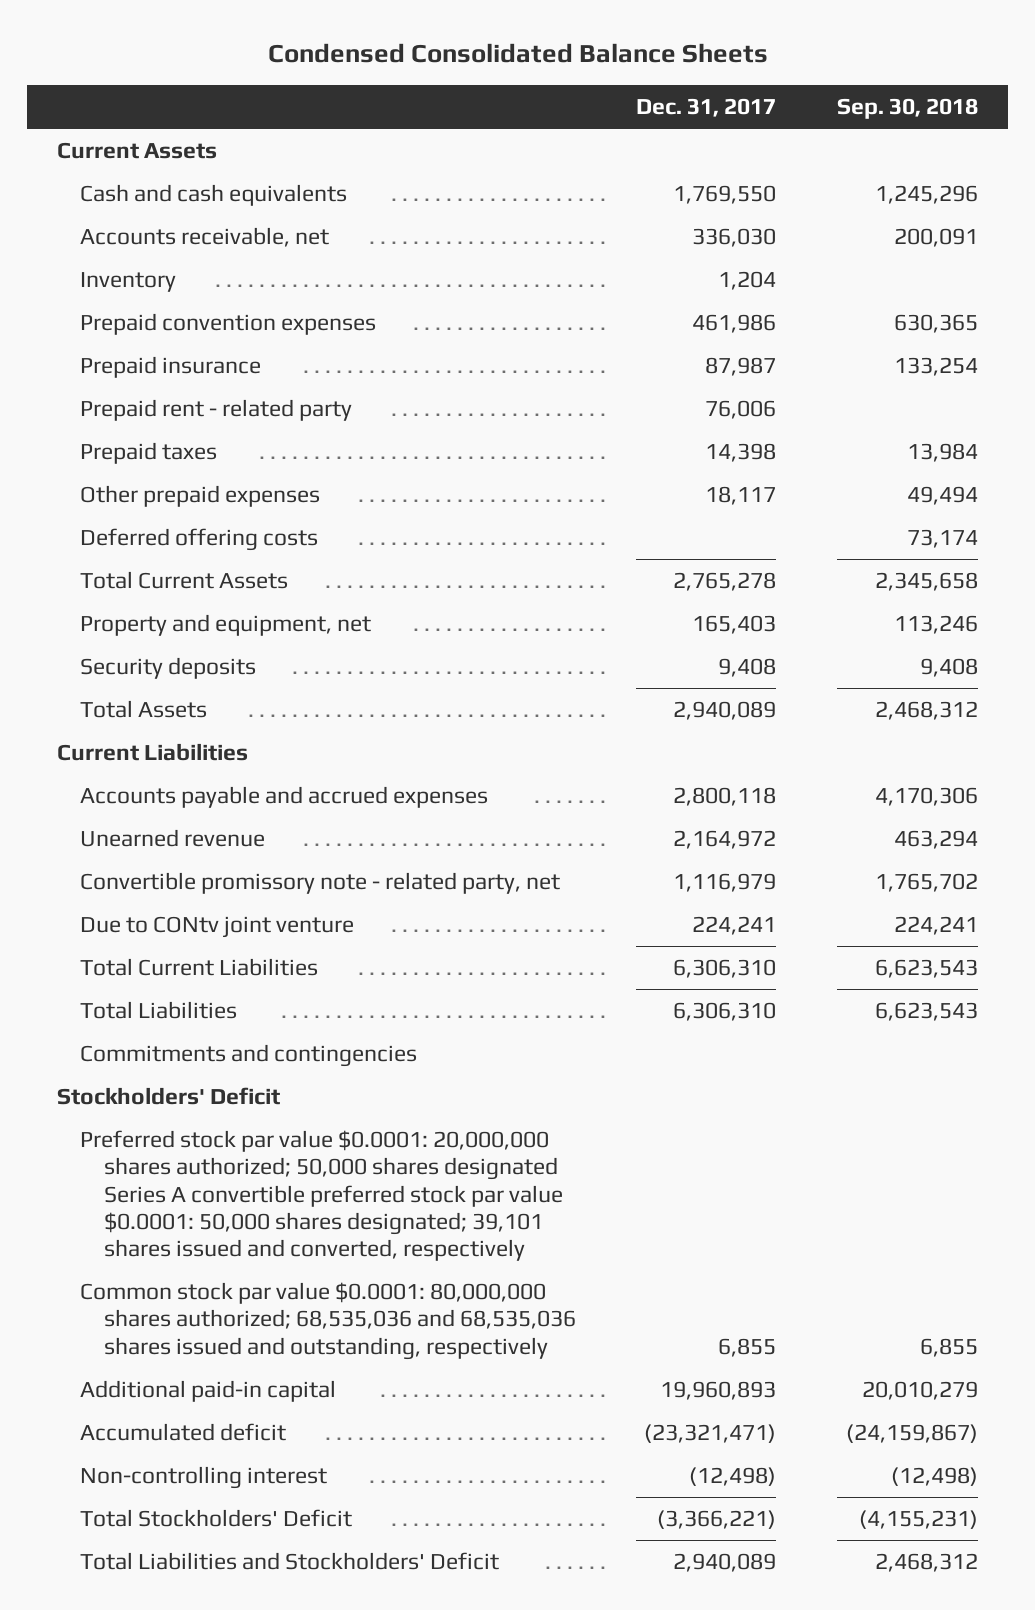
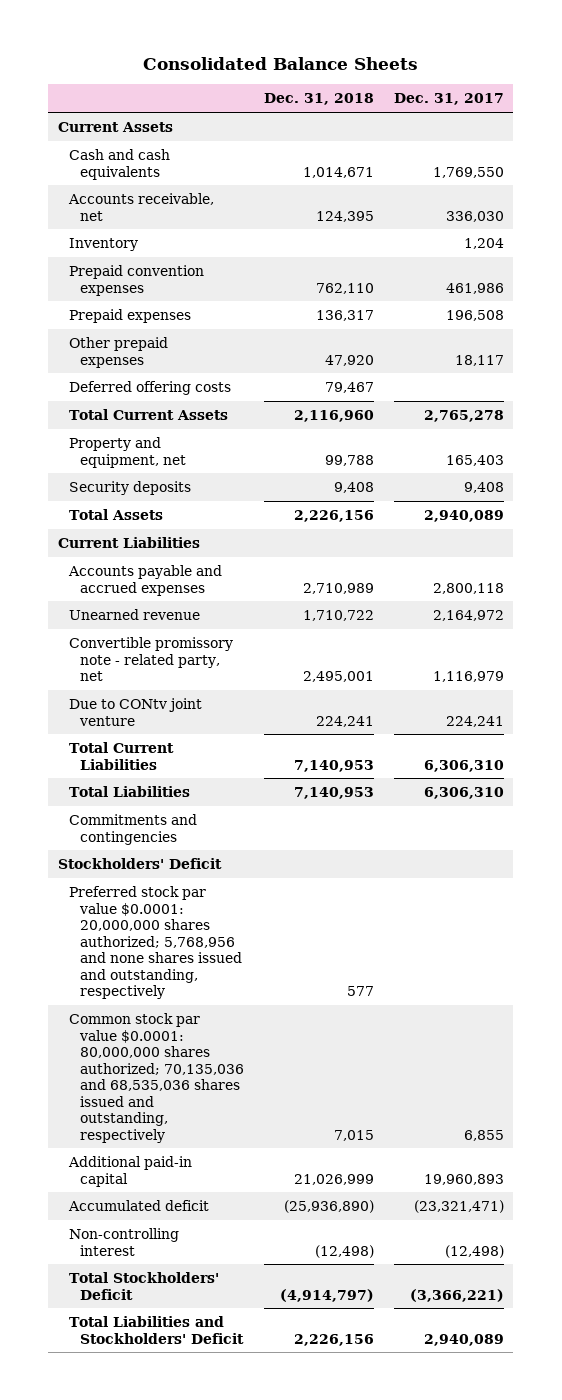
[267,43,768,64] Condensed Consolidated Balance Sheets -> [142,57,418,71] Consolidated Balance Sheets
[836,98,978,120] Sep. 30, 2018 -> none
none -> [263,93,374,106] Dec. 31, 2018
[80,356,262,379] Prepaid insurance -> none
[80,399,353,422] Prepaid rent - related party -> none
[80,442,218,465] Prepaid taxes -> none
none -> [69,309,192,324] Prepaid expenses
[80,1130,563,1262] Preferred stock par value $0.0001: 20,000,000 shares authorized; 50,000 shares designated Series A convertible preferred stock par value $0.0001: 50,000 shares designated; 39,101 shares issued and converted, respectively -> [69,886,243,1000] Preferred stock par value $0.0001: 20,000,000 shares authorized; 5,768,956 and none shares issued and outstanding, respectively
[80,1282,576,1360] Common stock par value $0.0001: 80,000,000 shares authorized; 68,535,036 and 68,535,036 shares issued and outstanding, respectively -> [69,1013,245,1143] Common stock par value $0.0001: 80,000,000 shares authorized; 70,135,036 and 68,535,036 shares issued and outstanding, respectively

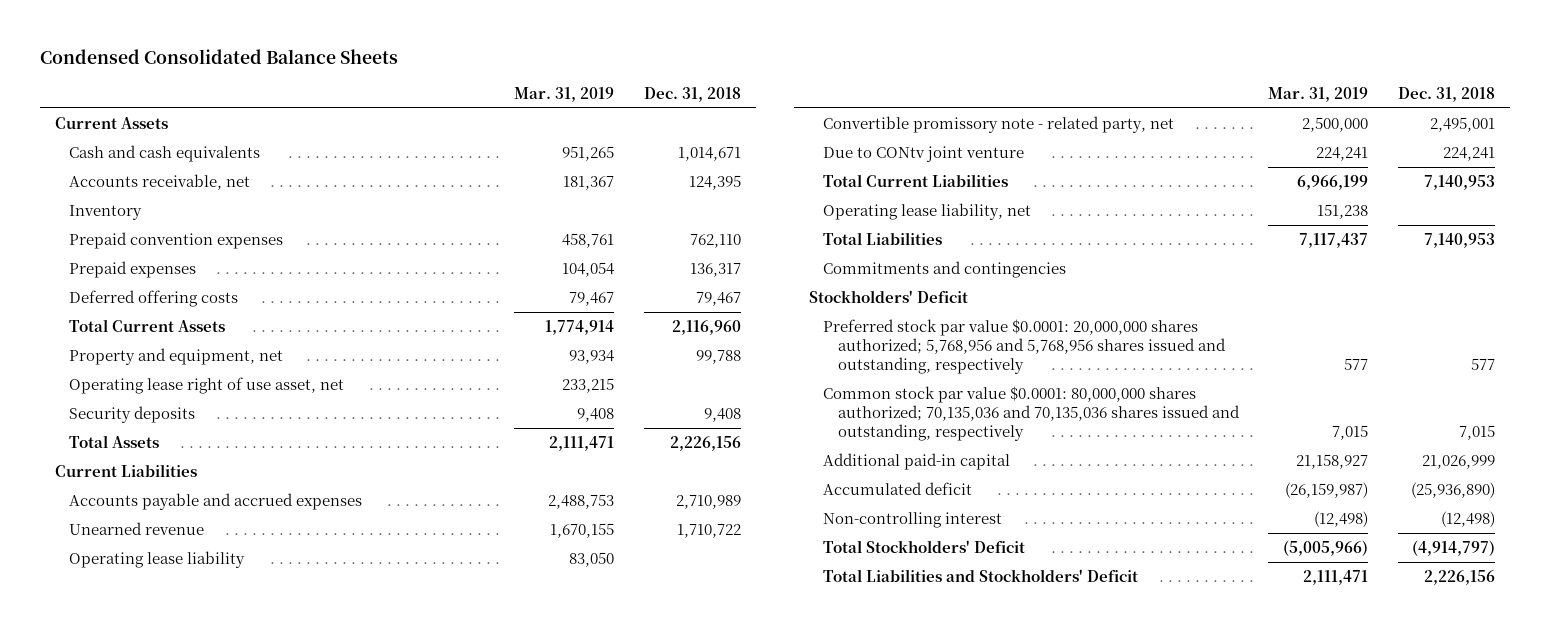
[142,57,418,71] Consolidated Balance Sheets -> [39,48,398,64] Condensed Consolidated Balance Sheets
[393,93,504,106] Dec. 31, 2017 -> none
none -> [514,86,615,102] Mar. 31, 2019
[69,337,169,368] Other prepaid expenses -> none
none -> [69,376,345,394] Operating lease right of use asset, net
none -> [69,550,246,568] Operating lease liability
none -> [823,202,1032,220] Operating lease liability, net
[69,886,243,1000] Preferred stock par value $0.0001: 20,000,000 shares authorized; 5,768,956 and none shares issued and outstanding, respectively -> [823,318,1226,375] Preferred stock par value $0.0001: 20,000,000 shares authorized; 5,768,956 and 5,768,956 shares issued and outstanding, respectively
[69,1013,245,1143] Common stock par value $0.0001: 80,000,000 shares authorized; 70,135,036 and 68,535,036 shares issued and outstanding, respectively -> [823,385,1240,442] Common stock par value $0.0001: 80,000,000 shares authorized; 70,135,036 and 70,135,036 shares issued and outstanding, respectively

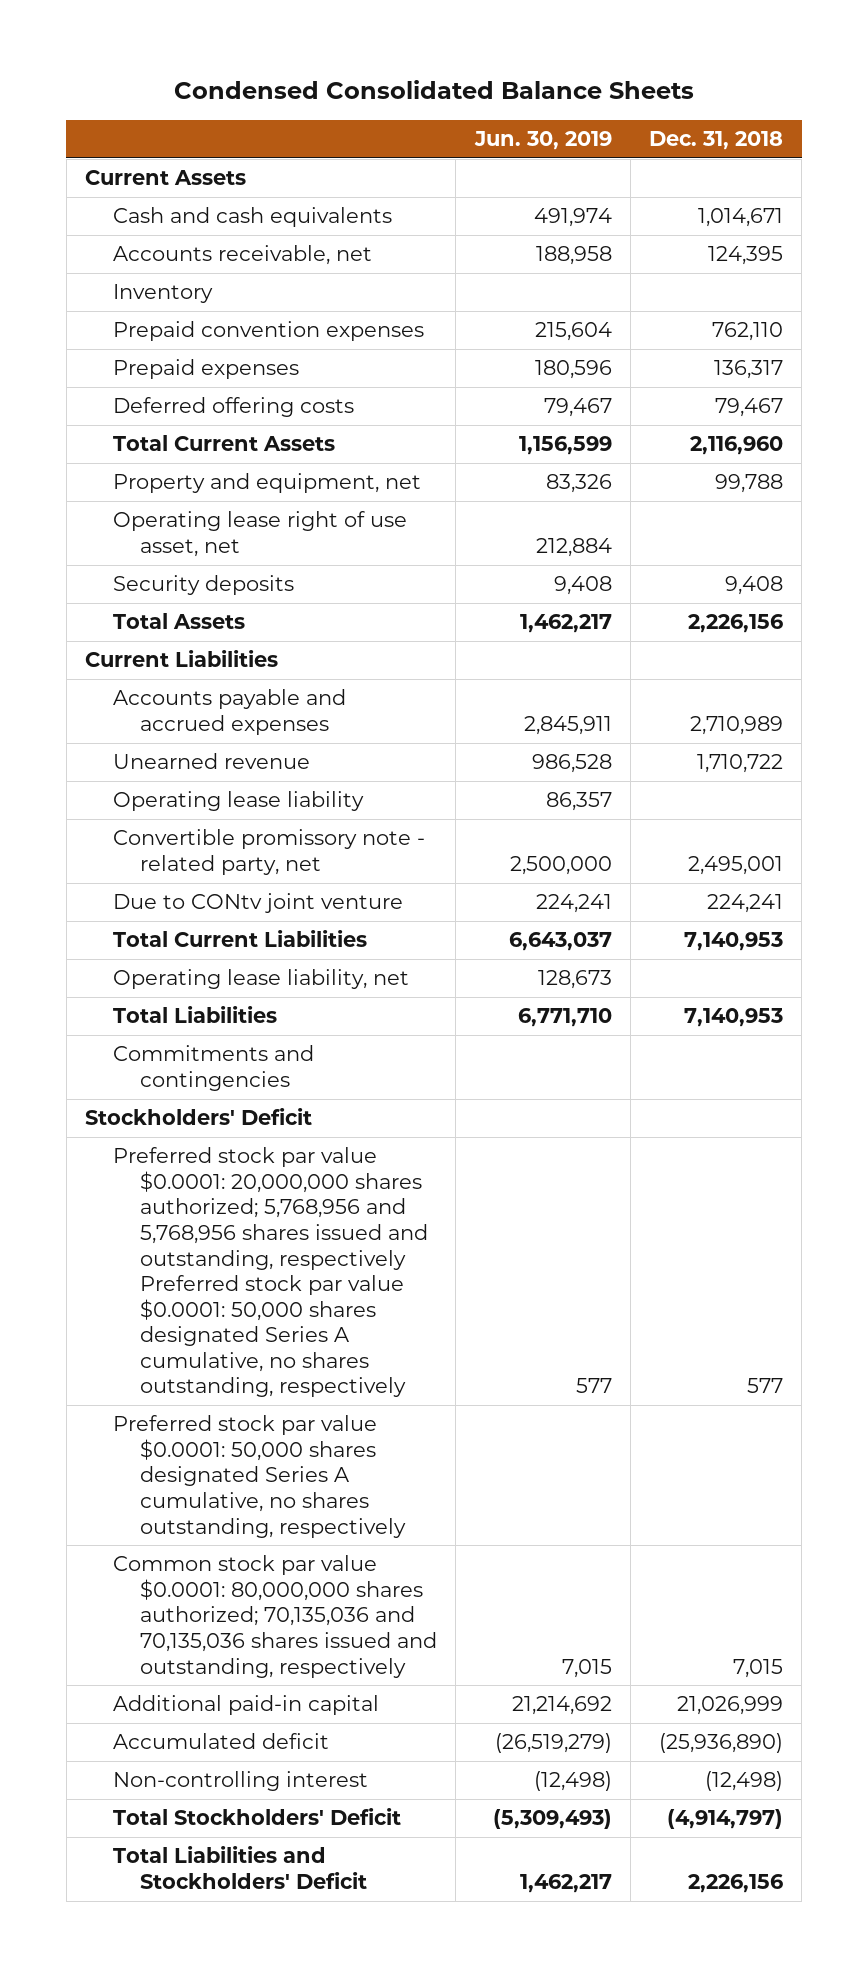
[514,86,615,102] Mar. 31, 2019 -> none
none -> [473,131,612,151] Jun. 30, 2019
[823,318,1226,375] Preferred stock par value $0.0001: 20,000,000 shares authorized; 5,768,956 and 5,768,956 shares issued and outstanding, respectively -> [112,1147,429,1398] Preferred stock par value $0.0001: 20,000,000 shares authorized; 5,768,956 and 5,768,956 shares issued and outstanding, respectively Preferred stock par value $0.0001: 50,000 shares designated Series A cumulative, no shares outstanding, respectively
none -> [112,1415,407,1538] Preferred stock par value $0.0001: 50,000 shares designated Series A cumulative, no shares outstanding, respectively

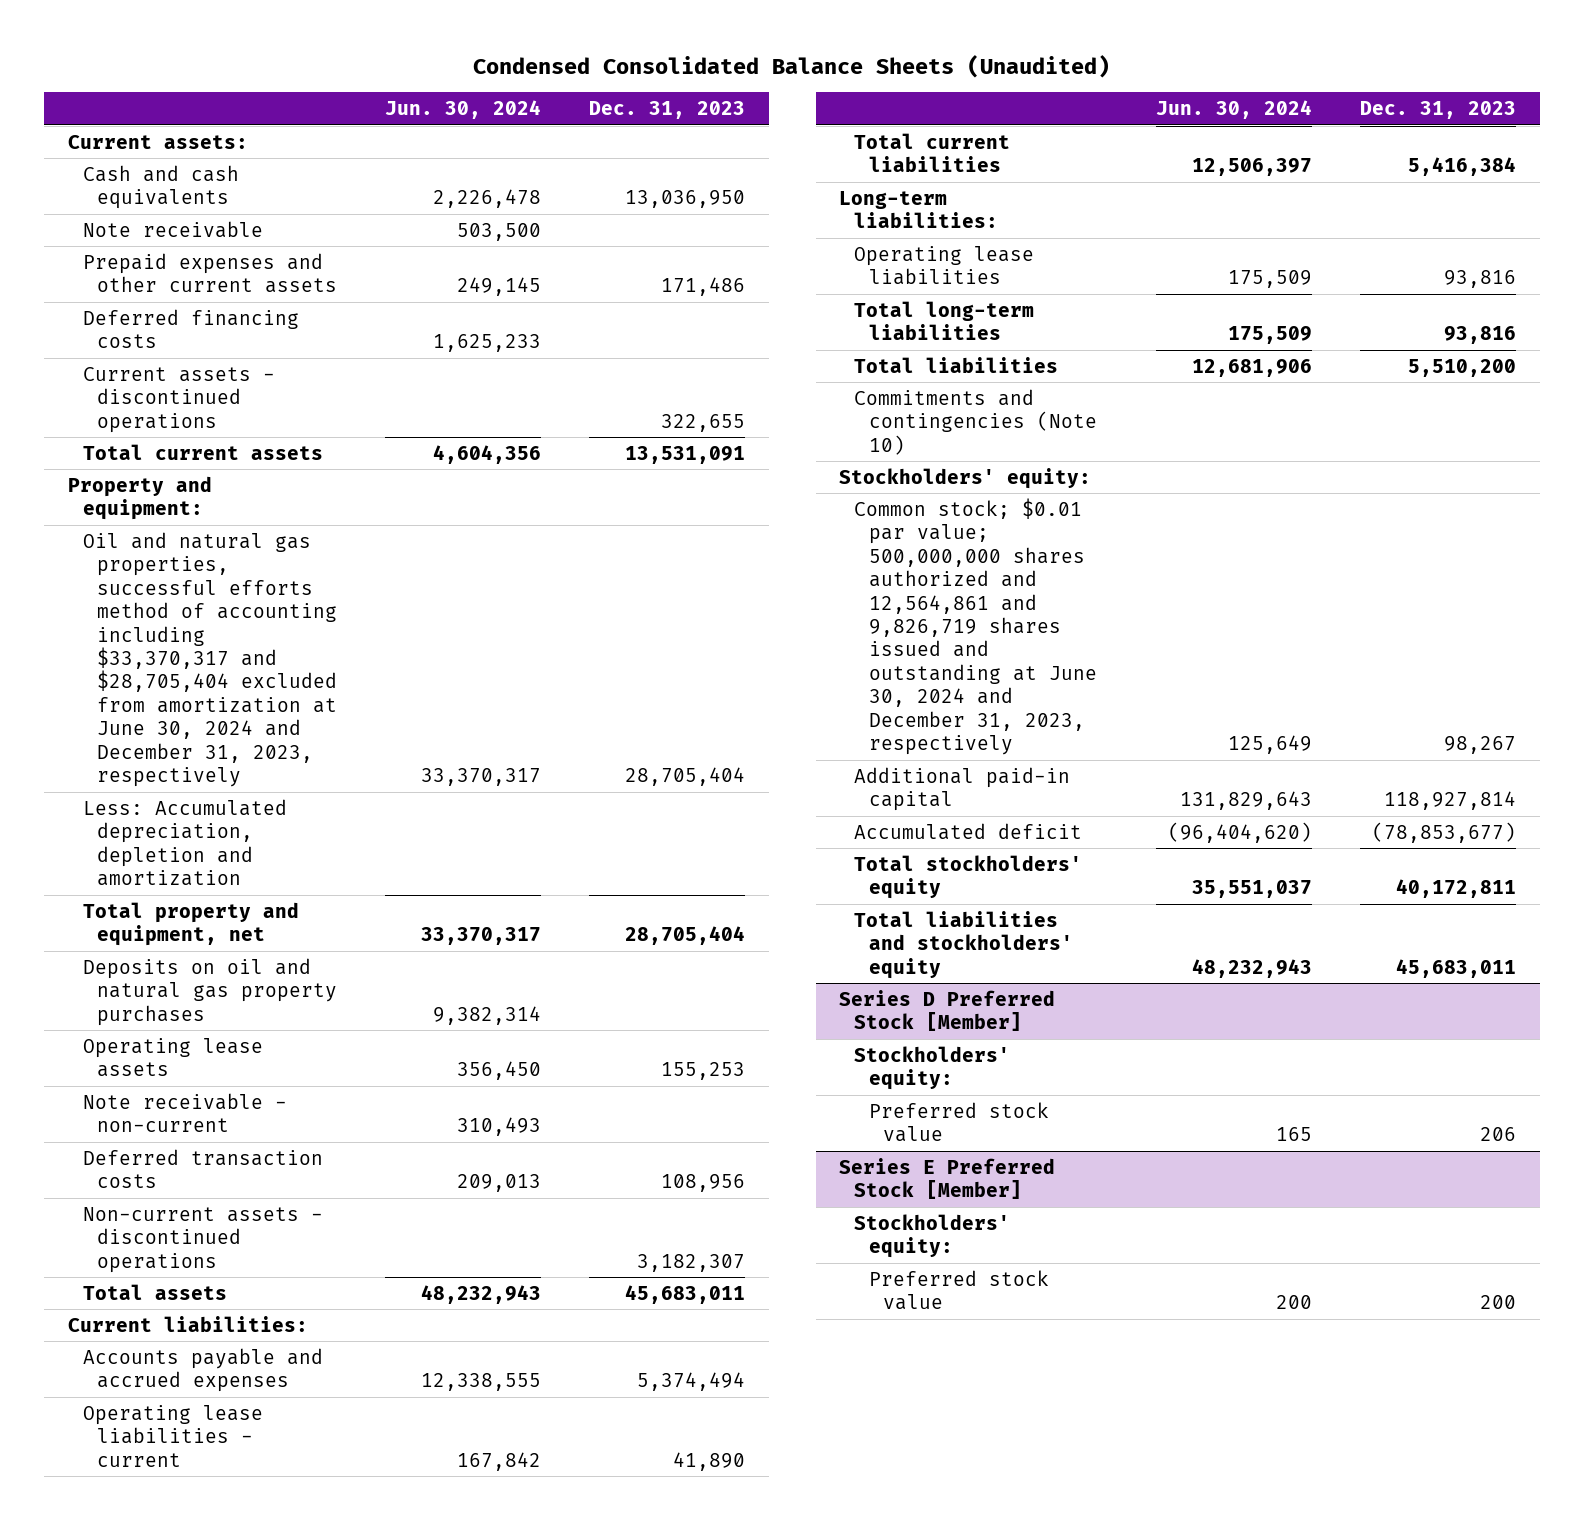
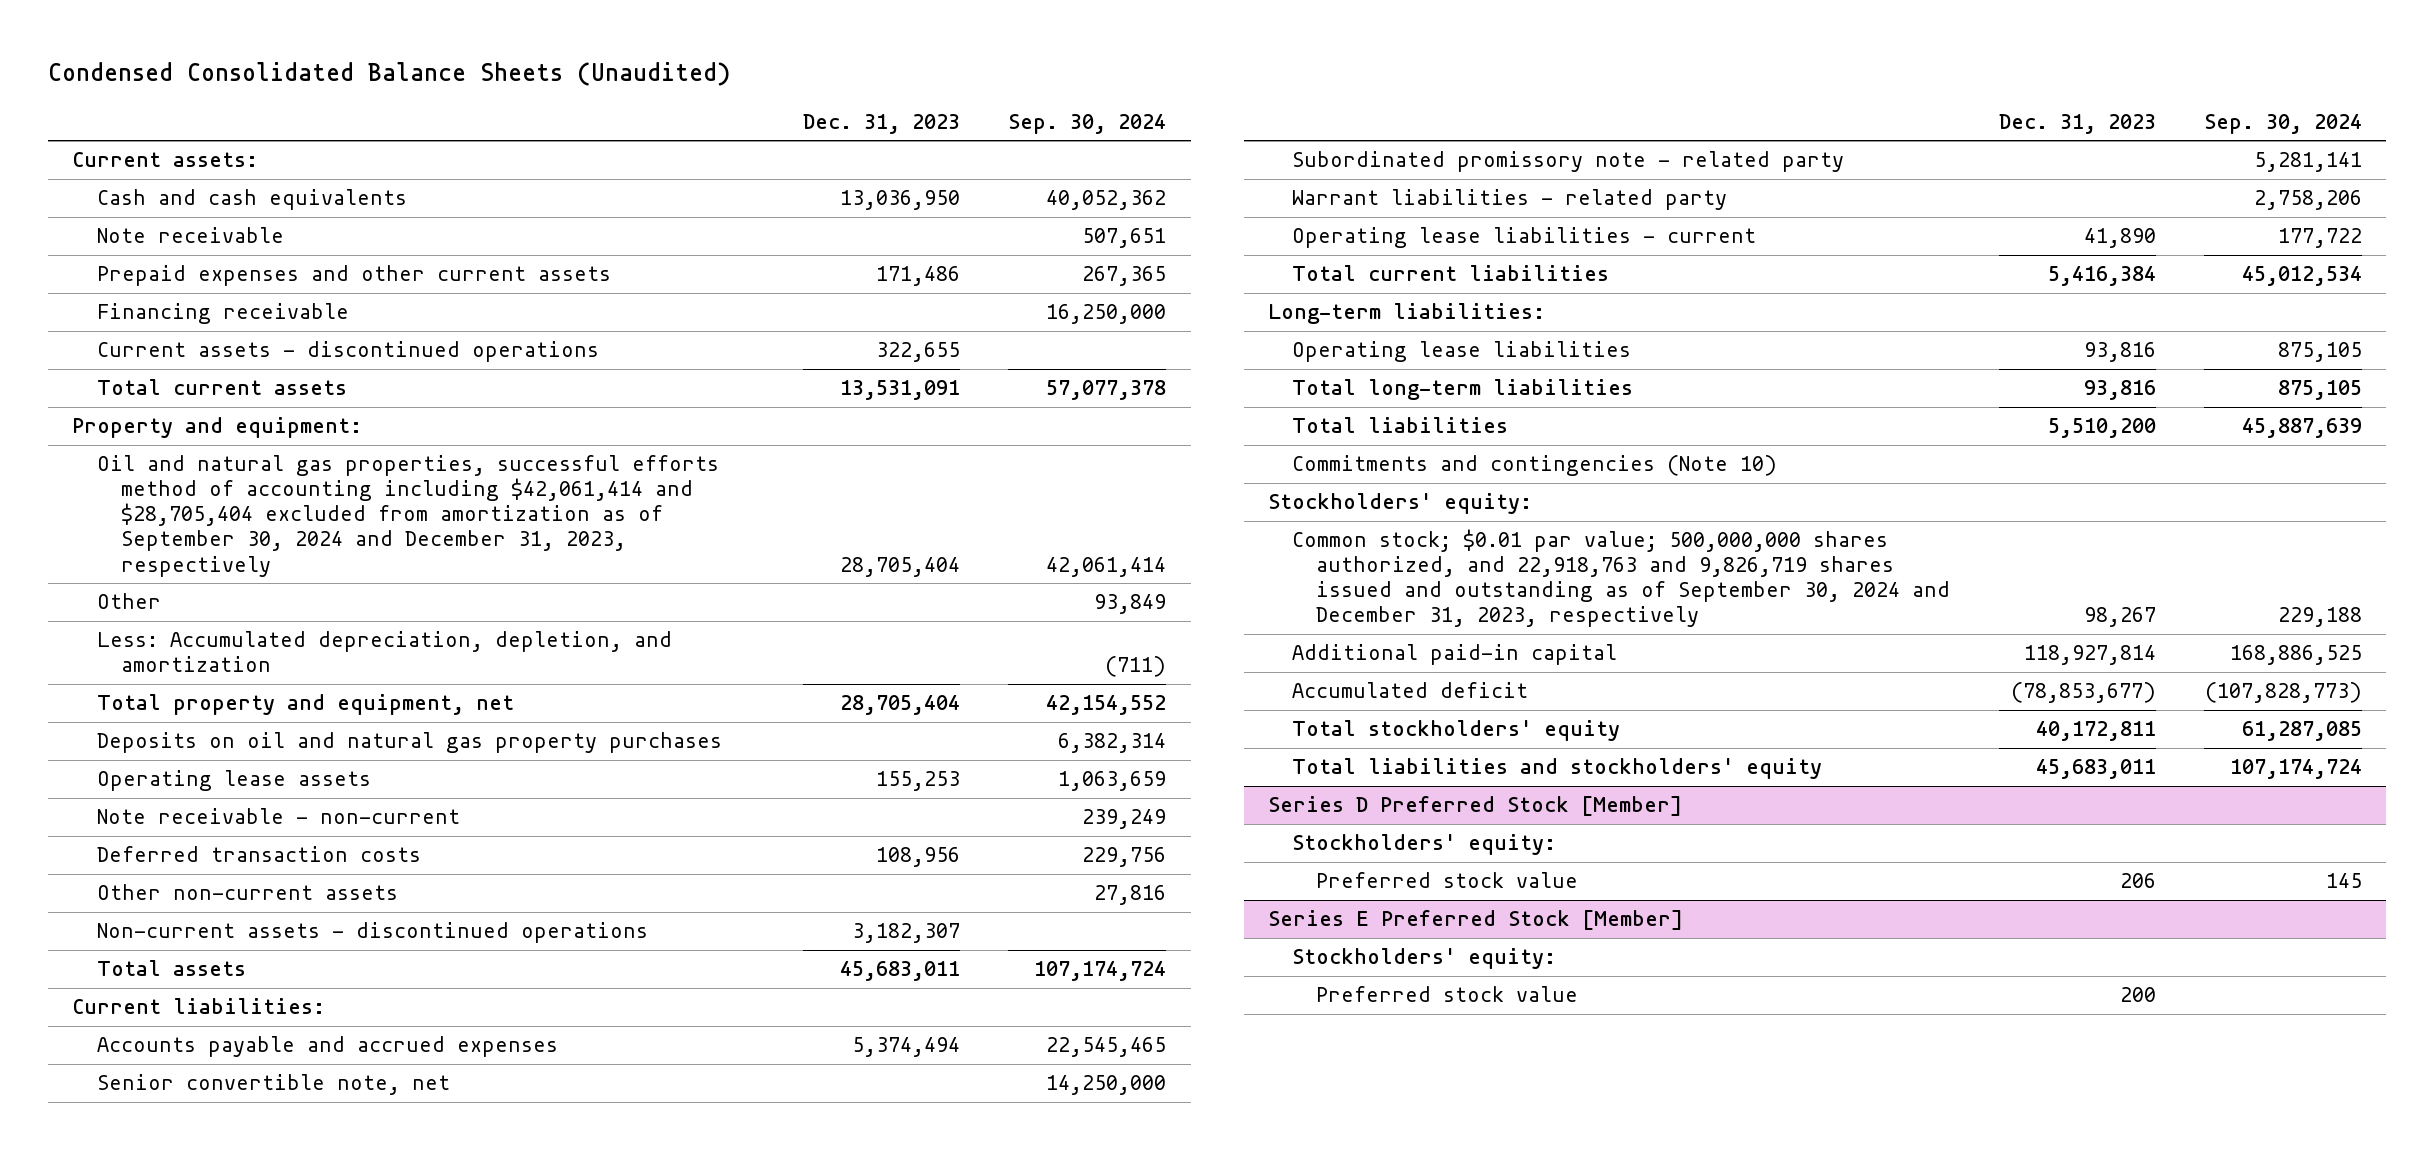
[385,100,542,120] Jun. 30, 2024 -> none
none -> [1008,114,1167,135] Sep. 30, 2024
[82,308,299,349] Deferred financing costs -> none
none -> [96,303,349,325] Financing receivable
[82,531,338,788] Oil and natural gas properties, successful efforts method of accounting including $33,370,317 and $28,705,404 excluded from amortization at June 30, 2024 and December 31, 2023, respectively -> [96,455,719,577] Oil and natural gas properties, successful efforts method of accounting including $42,061,414 and $28,705,404 excluded from amortization as of September 30, 2024 and December 31, 2023, respectively
none -> [96,593,161,610] Other
[82,798,287,887] Less: Accumulated depreciation, depletion and amortization -> [96,631,672,673] Less: Accumulated depreciation, depletion, and amortization
none -> [96,884,398,901] Other non-current assets
none -> [96,1074,450,1096] Senior convertible note, net
none -> [1292,151,1845,173] Subordinated promissory note - related party
none -> [1292,189,1728,211] Warrant liabilities - related party
[853,497,1097,756] Common stock; $0.01 par value; 500,000,000 shares authorized and 12,564,861 and 9,826,719 shares issued and outstanding at June 30, 2024 and December 31, 2023, respectively -> [1292,529,1951,628] Common stock; $0.01 par value; 500,000,000 shares authorized, and 22,918,763 and 9,826,719 shares issued and outstanding as of September 30, 2024 and December 31, 2023, respectively

